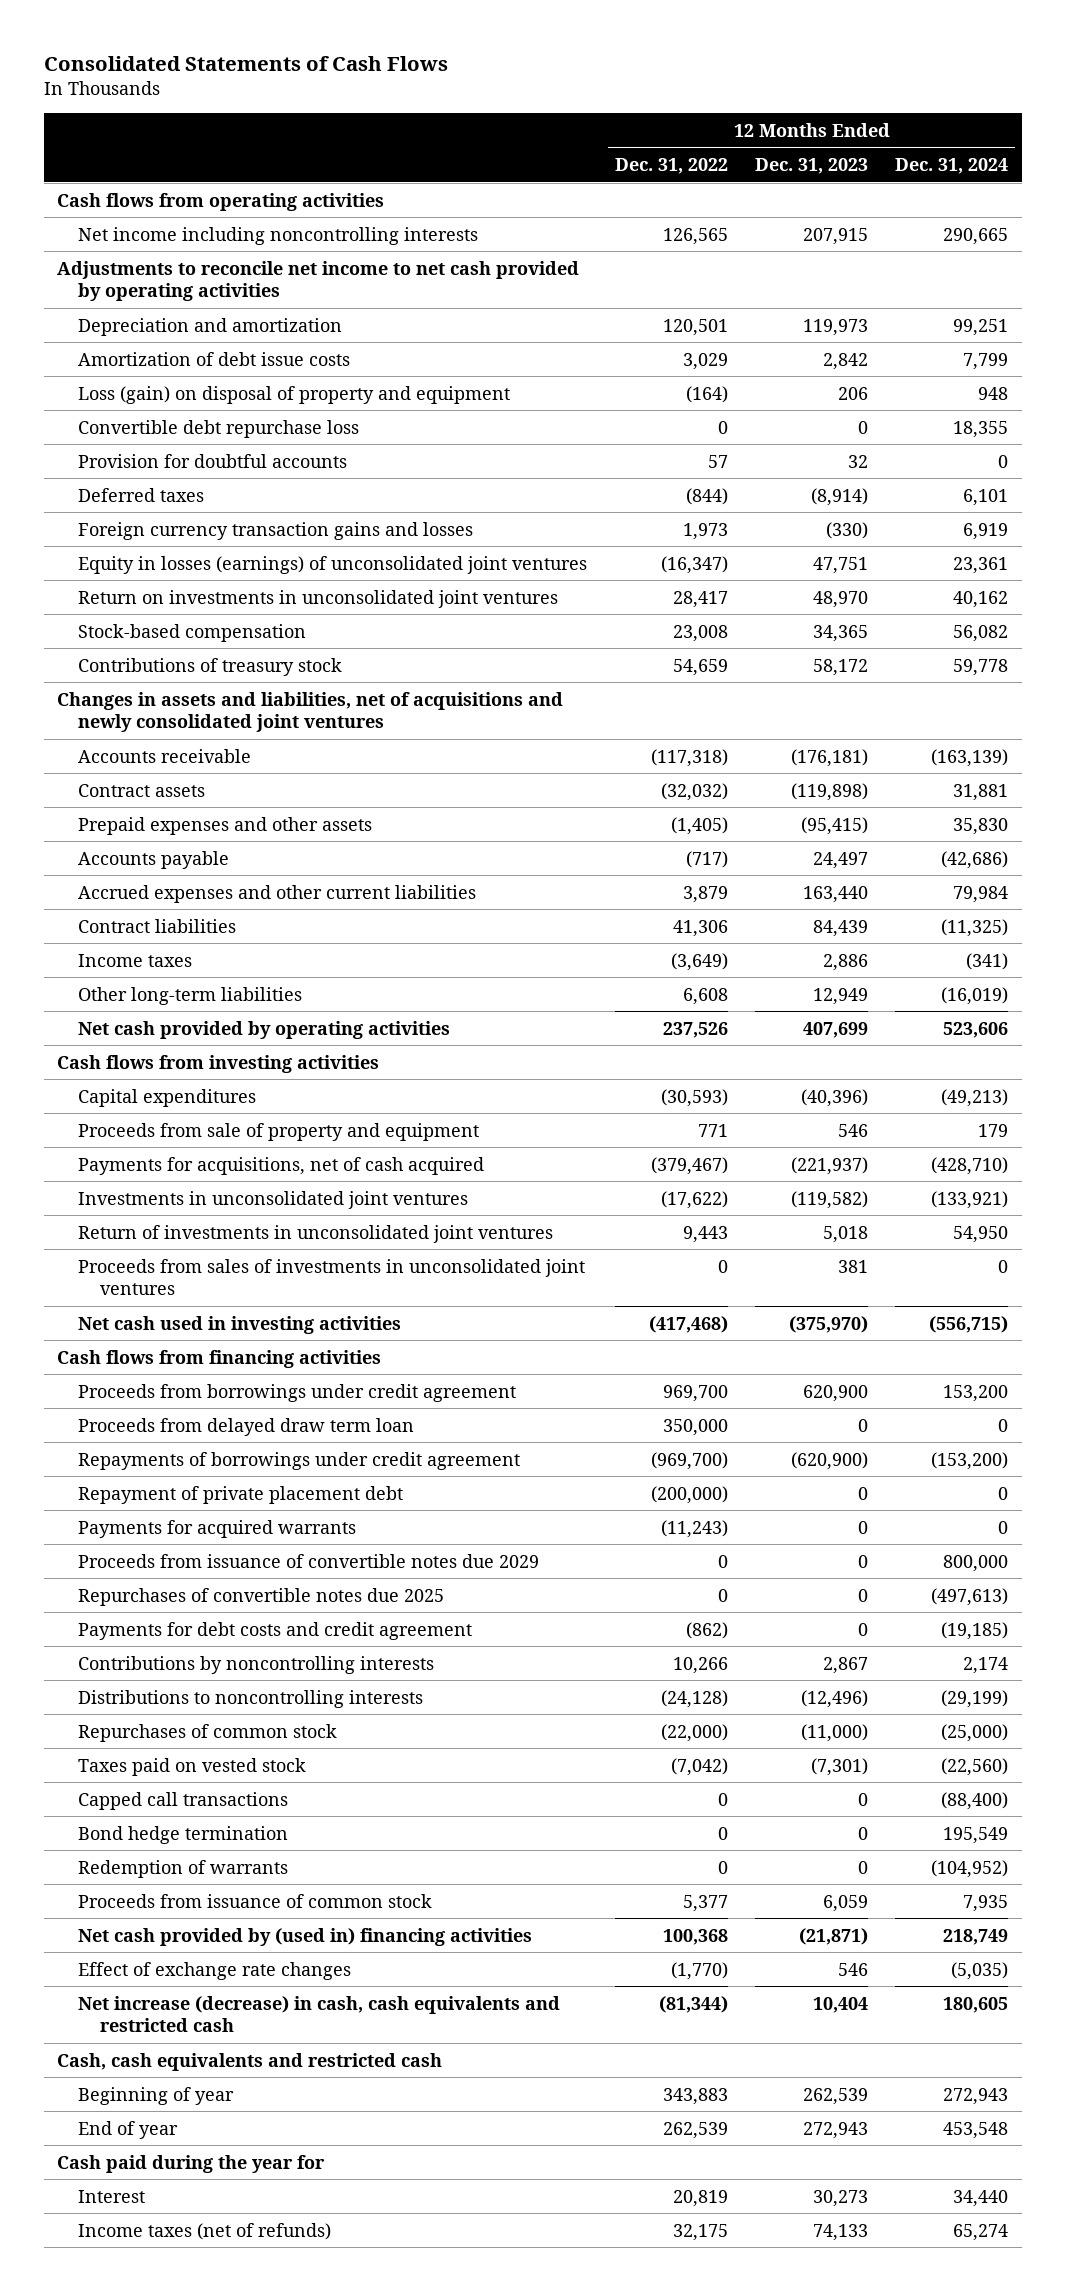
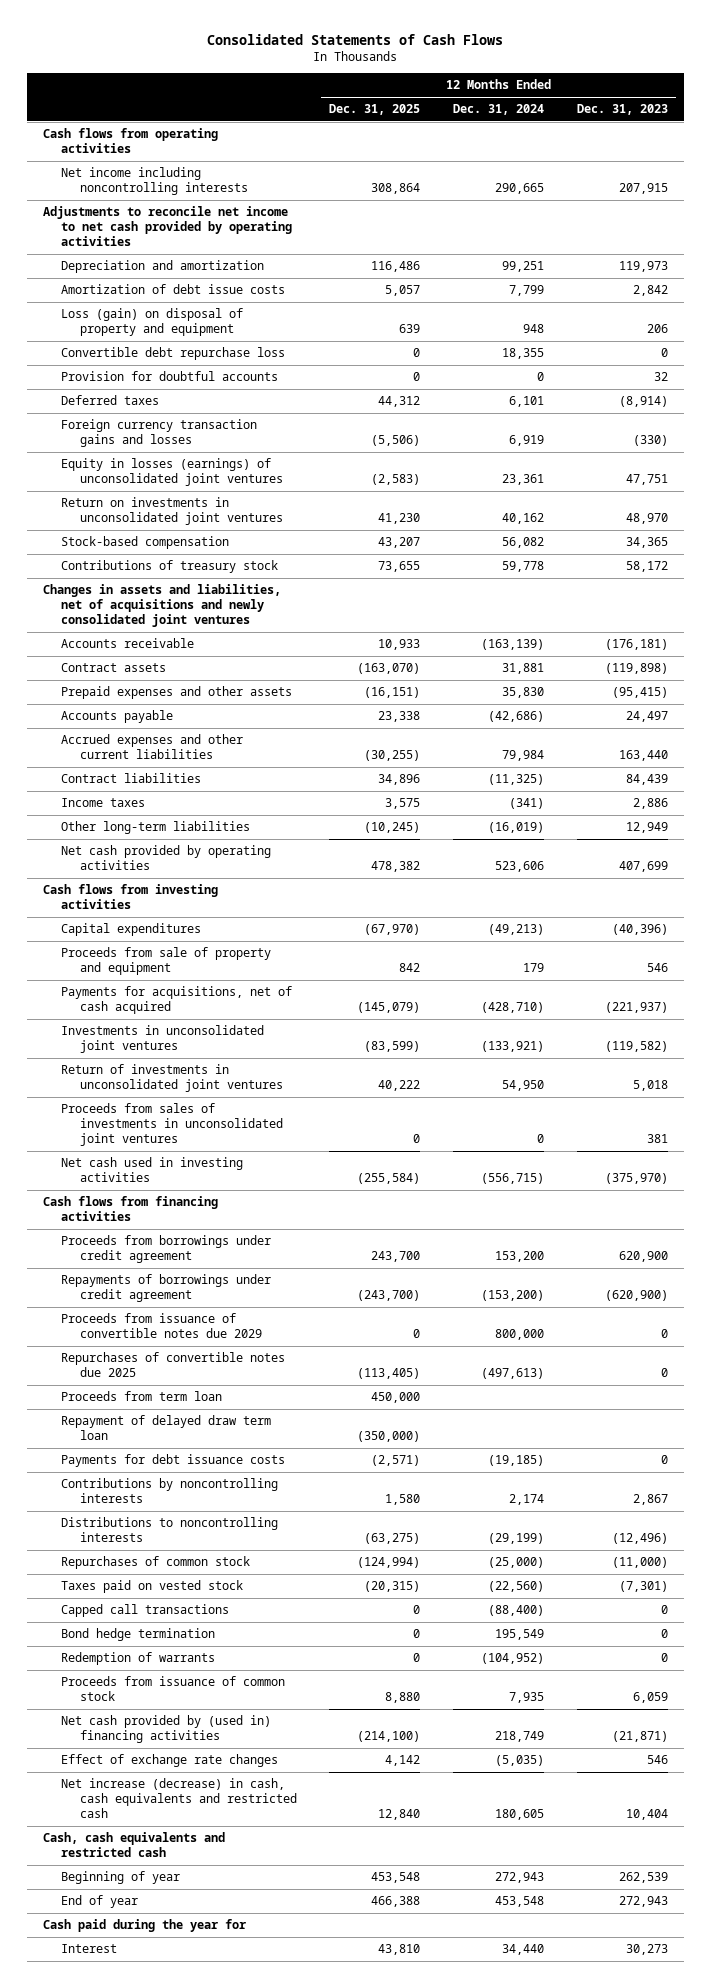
[614,158,728,175] Dec. 31, 2022 -> none
none -> [329,104,421,116] Dec. 31, 2025
[78,1417,415,1436] Proceeds from delayed draw term loan -> none
[78,1485,404,1504] Repayment of private placement debt -> none
[78,1519,357,1538] Payments for acquired warrants -> none
none -> [61,1391,223,1402] Proceeds from term loan
none -> [61,1415,272,1441] Repayment of delayed draw term loan
[78,1621,473,1640] Payments for debt costs and credit agreement -> [61,1454,286,1468] Payments for debt issuance costs
[78,2222,332,2240] Income taxes (net of refunds) -> none

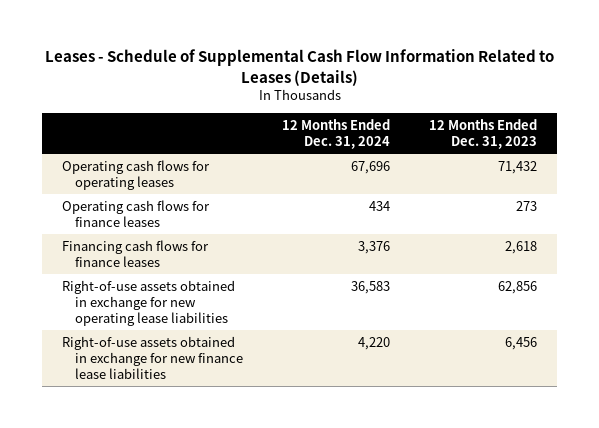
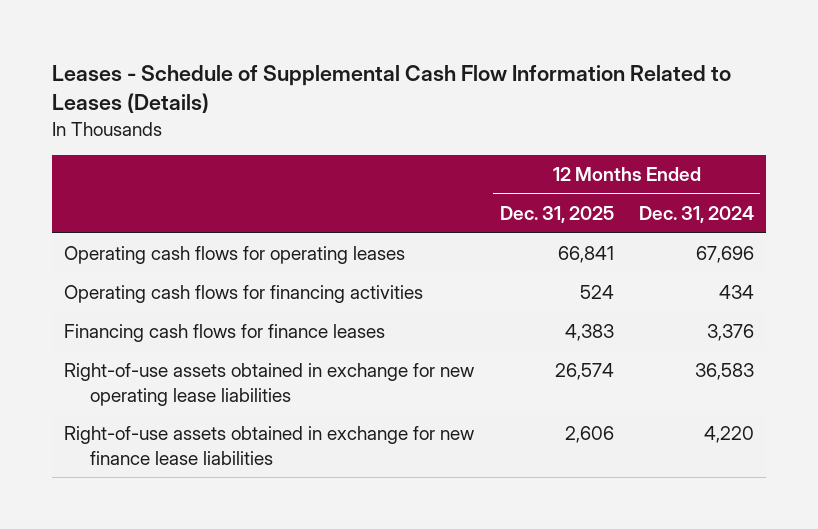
[429,118,538,150] 12 Months Ended Dec. 31, 2023 -> none
none -> [499,206,614,224] Dec. 31, 2025
[61,199,210,227] Operating cash flows for finance leases -> [64,285,424,304] Operating cash flows for financing activities

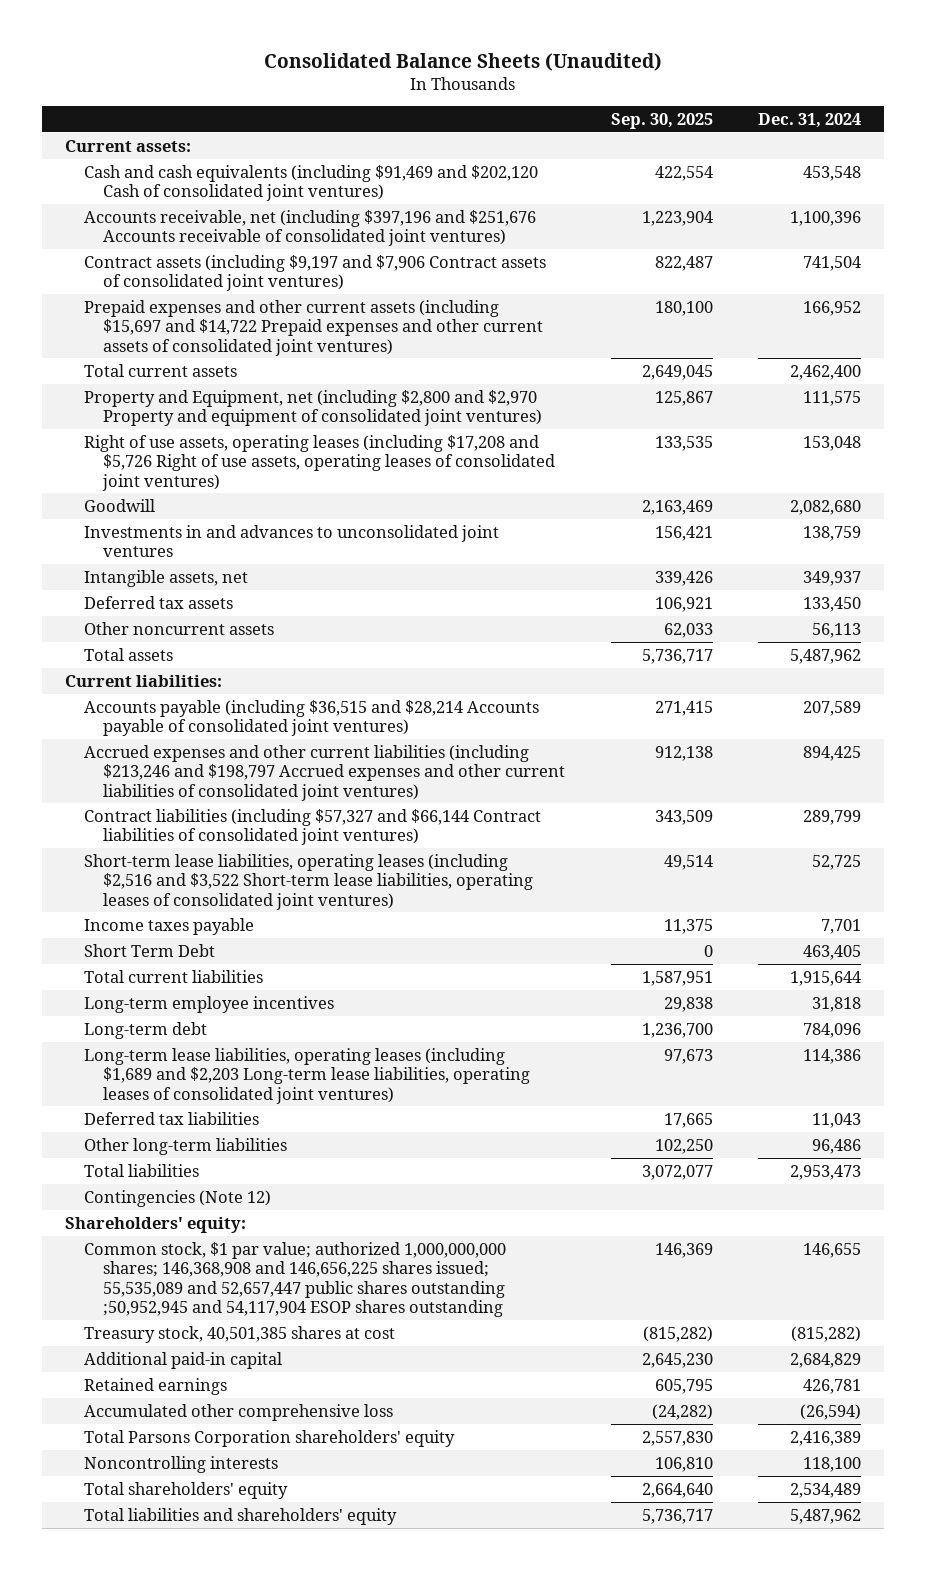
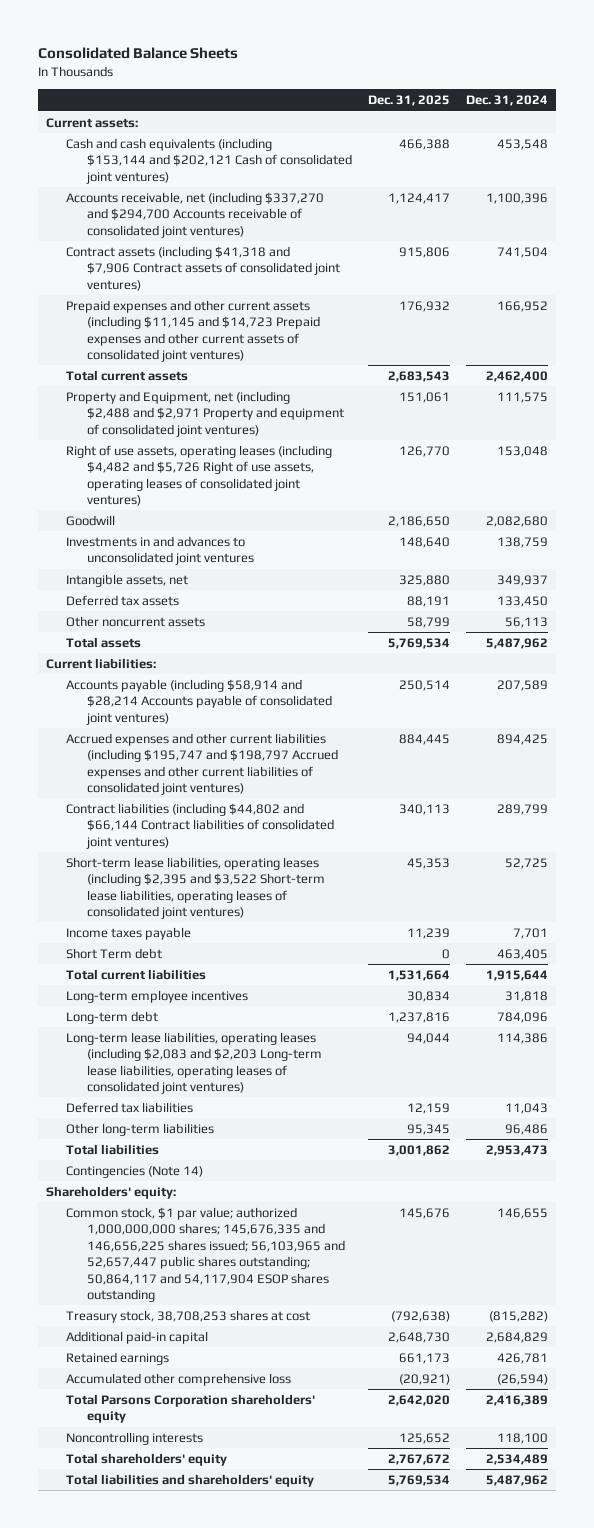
[264,52,663,71] Consolidated Balance Sheets (Unaudited) -> [37,47,238,60] Consolidated Balance Sheets
[610,112,713,129] Sep. 30, 2025 -> none
none -> [368,95,451,107] Dec. 31, 2025
[83,164,538,202] Cash and cash equivalents (including $91,469 and $202,120 Cash of consolidated joint ventures) -> [66,137,353,184] Cash and cash equivalents (including $153,144 and $202,121 Cash of consolidated joint ventures)
[83,209,536,247] Accounts receivable, net (including $397,196 and $251,676 Accounts receivable of consolidated joint ventures) -> [66,191,325,238] Accounts receivable, net (including $337,270 and $294,700 Accounts receivable of consolidated joint ventures)
[83,254,546,292] Contract assets (including $9,197 and $7,906 Contract assets of consolidated joint ventures) -> [66,245,341,291] Contract assets (including $41,318 and $7,906 Contract assets of consolidated joint ventures)
[83,299,543,356] Prepaid expenses and other current assets (including $15,697 and $14,722 Prepaid expenses and other current assets of consolidated joint ventures) -> [66,299,321,363] Prepaid expenses and other current assets (including $11,145 and $14,723 Prepaid expenses and other current assets of consolidated joint ventures)
[83,389,542,427] Property and Equipment, net (including $2,800 and $2,970 Property and equipment of consolidated joint ventures) -> [66,390,345,437] Property and Equipment, net (including $2,488 and $2,971 Property and equipment of consolidated joint ventures)
[83,434,555,491] Right of use assets, operating leases (including $17,208 and $5,726 Right of use assets, operating leases of consolidated joint ventures) -> [66,444,333,507] Right of use assets, operating leases (including $4,482 and $5,726 Right of use assets, operating leases of consolidated joint ventures)
[83,699,539,737] Accounts payable (including $36,515 and $28,214 Accounts payable of consolidated joint ventures) -> [66,678,333,725] Accounts payable (including $58,914 and $28,214 Accounts payable of consolidated joint ventures)
[83,744,565,801] Accrued expenses and other current liabilities (including $213,246 and $198,797 Accrued expenses and other current liabilities of consolidated joint ventures) -> [66,732,339,796] Accrued expenses and other current liabilities (including $195,747 and $198,797 Accrued expenses and other current liabilities of consolidated joint ventures)
[83,808,541,846] Contract liabilities (including $57,327 and $66,144 Contract liabilities of consolidated joint ventures) -> [66,802,335,849] Contract liabilities (including $44,802 and $66,144 Contract liabilities of consolidated joint ventures)
[83,853,533,910] Short-term lease liabilities, operating leases (including $2,516 and $3,522 Short-term lease liabilities, operating leases of consolidated joint ventures) -> [66,856,326,920] Short-term lease liabilities, operating leases (including $2,395 and $3,522 Short-term lease liabilities, operating leases of consolidated joint ventures)
[83,943,215,957] Short Term Debt -> [66,947,163,959] Short Term debt
[83,1047,530,1104] Long-term lease liabilities, operating leases (including $1,689 and $2,203 Long-term lease liabilities, operating leases of consolidated joint ventures) -> [66,1031,323,1095] Long-term lease liabilities, operating leases (including $2,083 and $2,203 Long-term lease liabilities, operating leases of consolidated joint ventures)
[83,1189,271,1207] Contingencies (Note 12) -> [66,1165,204,1178] Contingencies (Note 14)
[83,1241,506,1317] Common stock, $1 par value; authorized 1,000,000,000 shares; 146,368,908 and 146,656,225 shares issued; 55,535,089 and 52,657,447 public shares outstanding ;50,952,945 and 54,117,904 ESOP shares outstanding -> [66,1206,346,1302] Common stock, $1 par value; authorized 1,000,000,000 shares; 145,676,335 and 146,656,225 shares issued; 56,103,965 and 52,657,447 public shares outstanding; 50,864,117 and 54,117,904 ESOP shares outstanding
[83,1325,395,1343] Treasury stock, 40,501,385 shares at cost -> [66,1309,311,1323] Treasury stock, 38,708,253 shares at cost

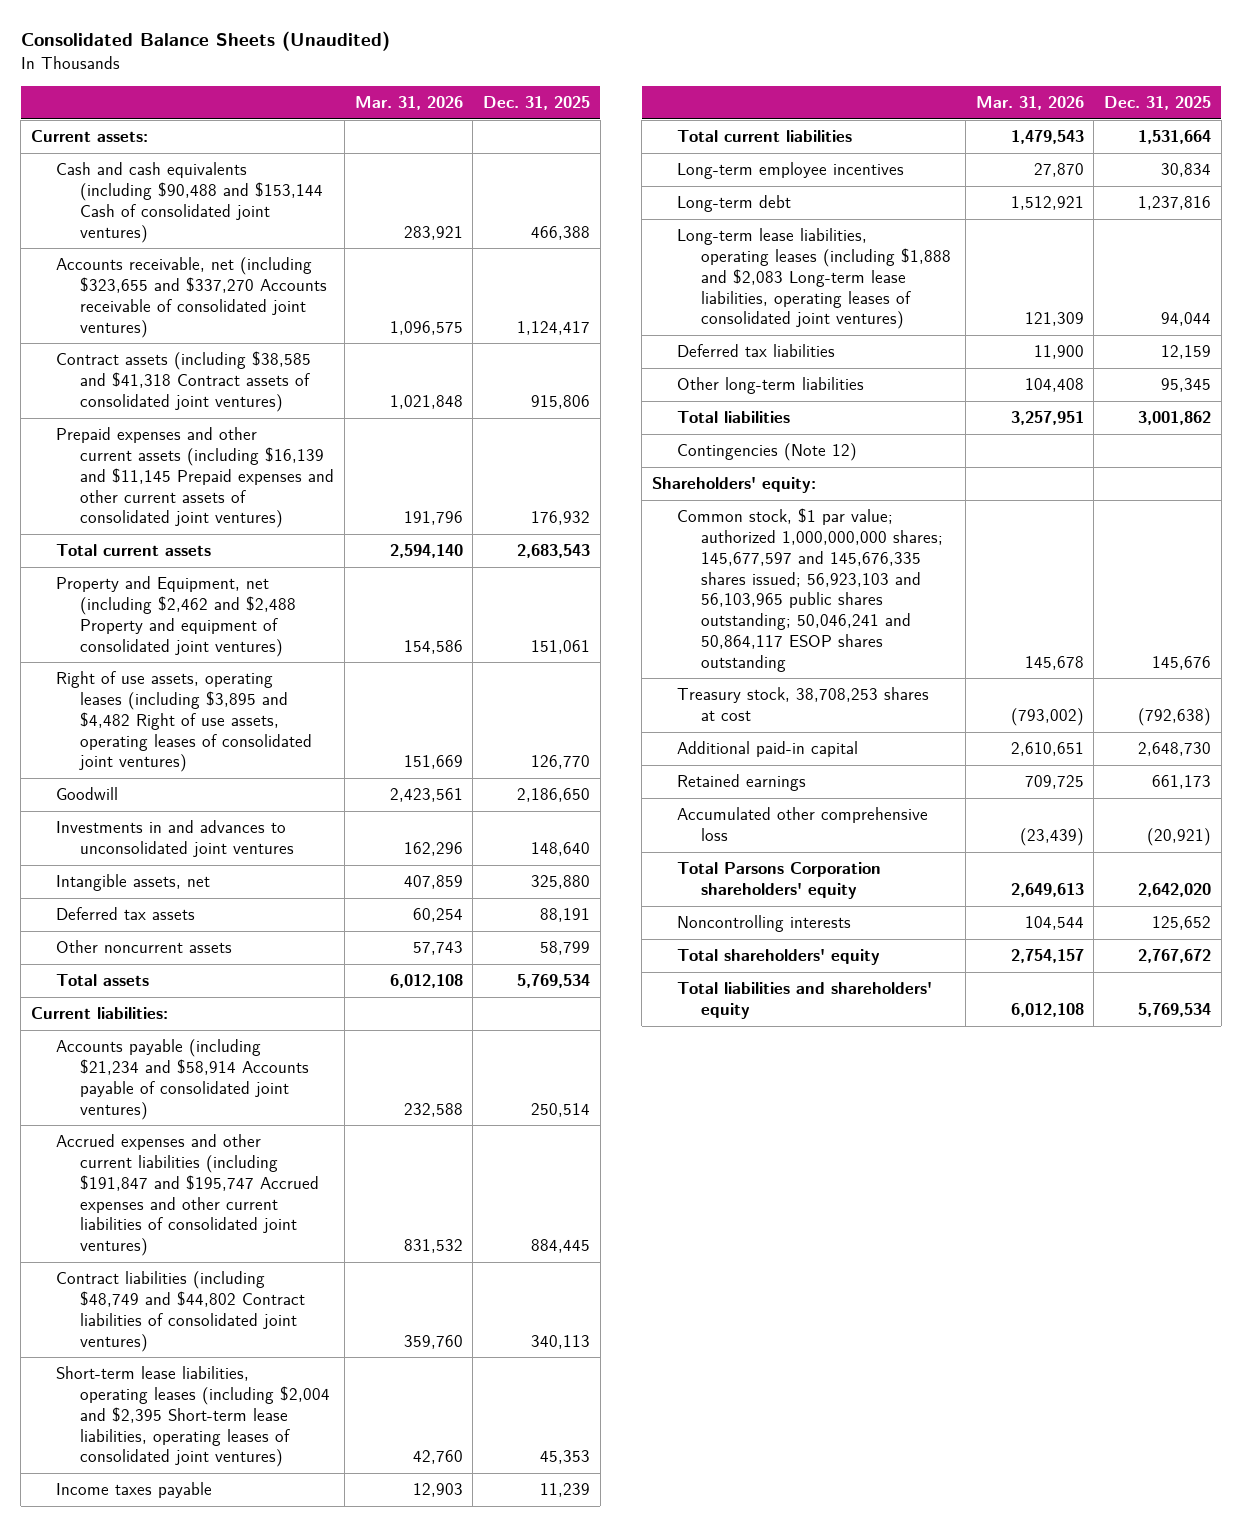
[37,47,238,60] Consolidated Balance Sheets -> [20,31,390,52] Consolidated Balance Sheets (Unaudited)
[466,95,549,107] Dec. 31, 2024 -> none
none -> [354,96,463,111] Mar. 31, 2026
[66,137,353,184] Cash and cash equivalents (including $153,144 and $202,121 Cash of consolidated joint ventures) -> [55,162,324,243] Cash and cash equivalents (including $90,488 and $153,144 Cash of consolidated joint ventures)
[66,191,325,238] Accounts receivable, net (including $337,270 and $294,700 Accounts receivable of consolidated joint ventures) -> [55,257,328,338] Accounts receivable, net (including $323,655 and $337,270 Accounts receivable of consolidated joint ventures)
[66,245,341,291] Contract assets (including $41,318 and $7,906 Contract assets of consolidated joint ventures) -> [55,351,311,412] Contract assets (including $38,585 and $41,318 Contract assets of consolidated joint ventures)
[66,299,321,363] Prepaid expenses and other current assets (including $11,145 and $14,723 Prepaid expenses and other current assets of consolidated joint ventures) -> [55,427,335,529] Prepaid expenses and other current assets (including $16,139 and $11,145 Prepaid expenses and other current assets of consolidated joint ventures)
[66,390,345,437] Property and Equipment, net (including $2,488 and $2,971 Property and equipment of consolidated joint ventures) -> [55,576,297,657] Property and Equipment, net (including $2,462 and $2,488 Property and equipment of consolidated joint ventures)
[66,444,333,507] Right of use assets, operating leases (including $4,482 and $5,726 Right of use assets, operating leases of consolidated joint ventures) -> [55,671,313,773] Right of use assets, operating leases (including $3,895 and $4,482 Right of use assets, operating leases of consolidated joint ventures)
[66,678,333,725] Accounts payable (including $58,914 and $28,214 Accounts payable of consolidated joint ventures) -> [55,1039,310,1120] Accounts payable (including $21,234 and $58,914 Accounts payable of consolidated joint ventures)
[66,732,339,796] Accrued expenses and other current liabilities (including $195,747 and $198,797 Accrued expenses and other current liabilities of consolidated joint ventures) -> [55,1134,320,1257] Accrued expenses and other current liabilities (including $191,847 and $195,747 Accrued expenses and other current liabilities of consolidated joint ventures)
[66,802,335,849] Contract liabilities (including $44,802 and $66,144 Contract liabilities of consolidated joint ventures) -> [55,1271,306,1352] Contract liabilities (including $48,749 and $44,802 Contract liabilities of consolidated joint ventures)
[66,856,326,920] Short-term lease liabilities, operating leases (including $2,395 and $3,522 Short-term lease liabilities, operating leases of consolidated joint ventures) -> [55,1366,331,1468] Short-term lease liabilities, operating leases (including $2,004 and $2,395 Short-term lease liabilities, operating leases of consolidated joint ventures)
[66,947,163,959] Short Term debt -> none
[66,1031,323,1095] Long-term lease liabilities, operating leases (including $2,083 and $2,203 Long-term lease liabilities, operating leases of consolidated joint ventures) -> [676,228,952,330] Long-term lease liabilities, operating leases (including $1,888 and $2,083 Long-term lease liabilities, operating leases of consolidated joint ventures)
[66,1165,204,1178] Contingencies (Note 14) -> [676,443,857,462] Contingencies (Note 12)
[66,1206,346,1302] Common stock, $1 par value; authorized 1,000,000,000 shares; 145,676,335 and 146,656,225 shares issued; 56,103,965 and 52,657,447 public shares outstanding; 50,864,117 and 54,117,904 ESOP shares outstanding -> [676,508,944,672] Common stock, $1 par value; authorized 1,000,000,000 shares; 145,677,597 and 145,676,335 shares issued; 56,923,103 and 56,103,965 public shares outstanding; 50,046,241 and 50,864,117 ESOP shares outstanding

